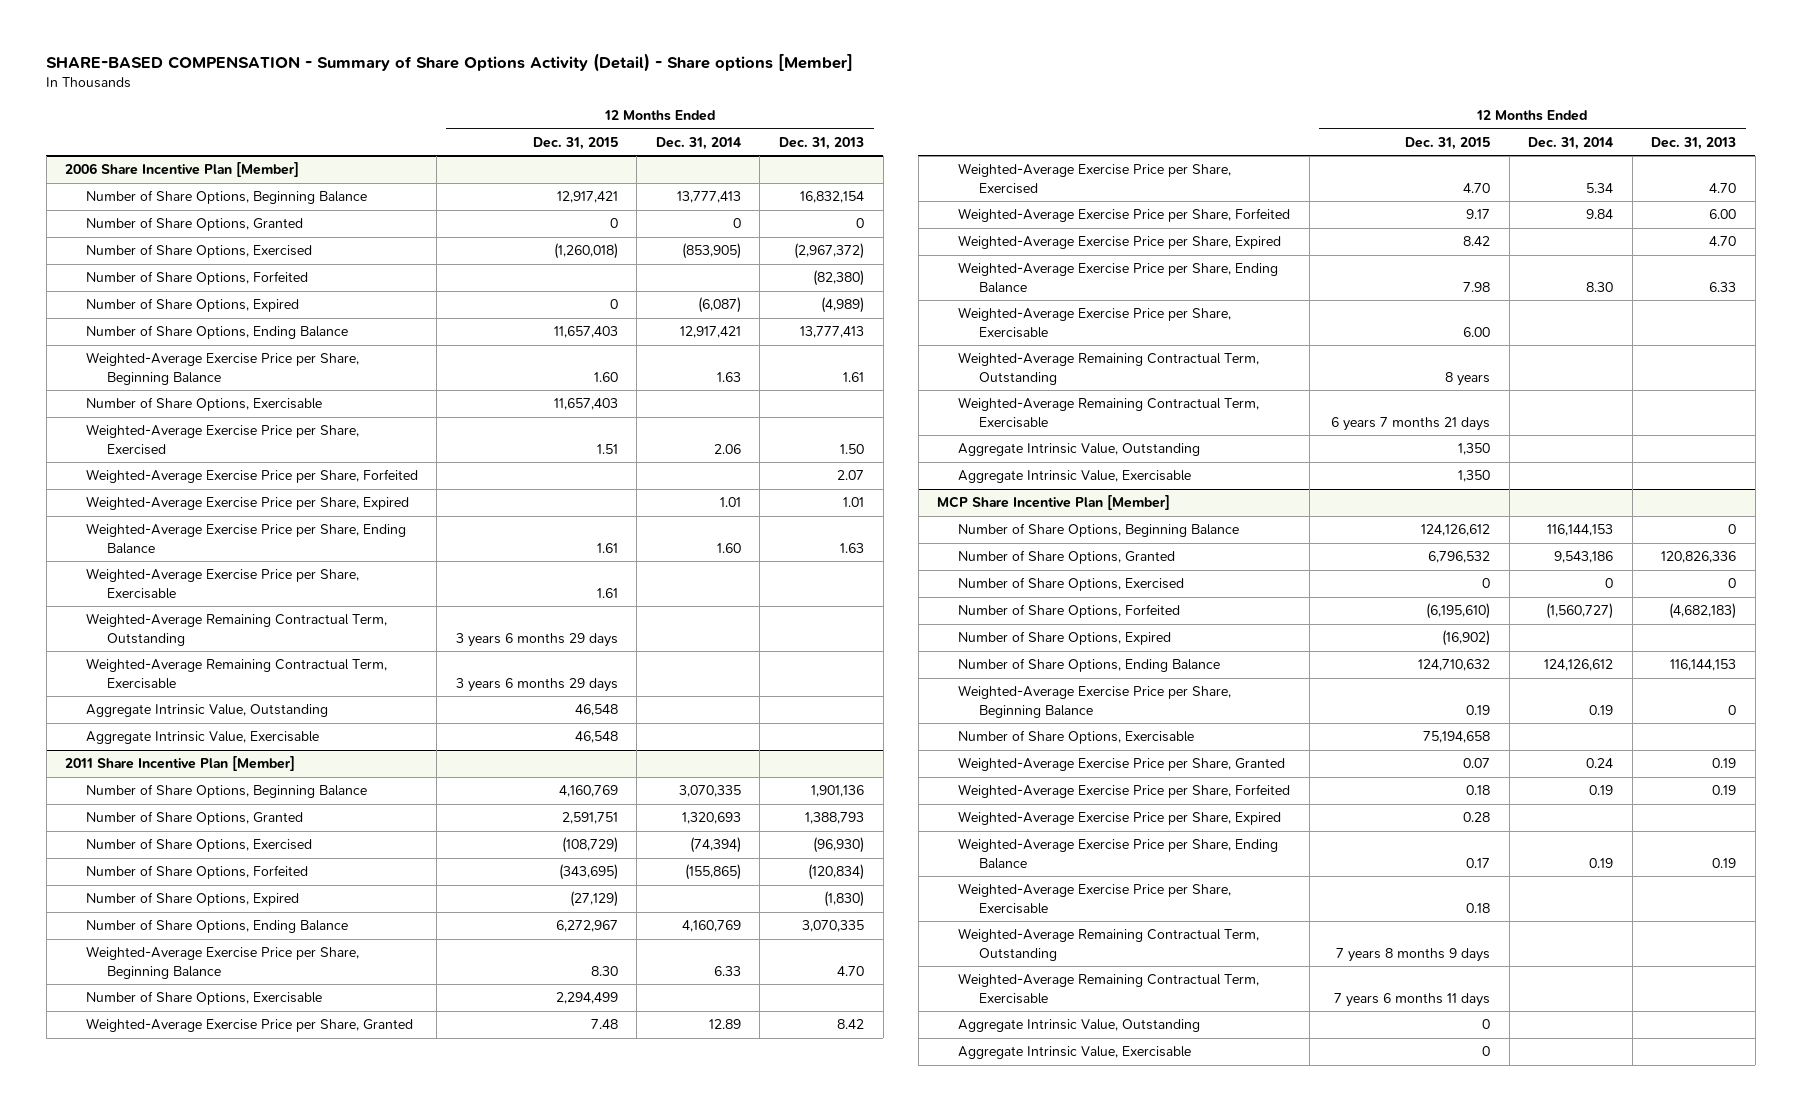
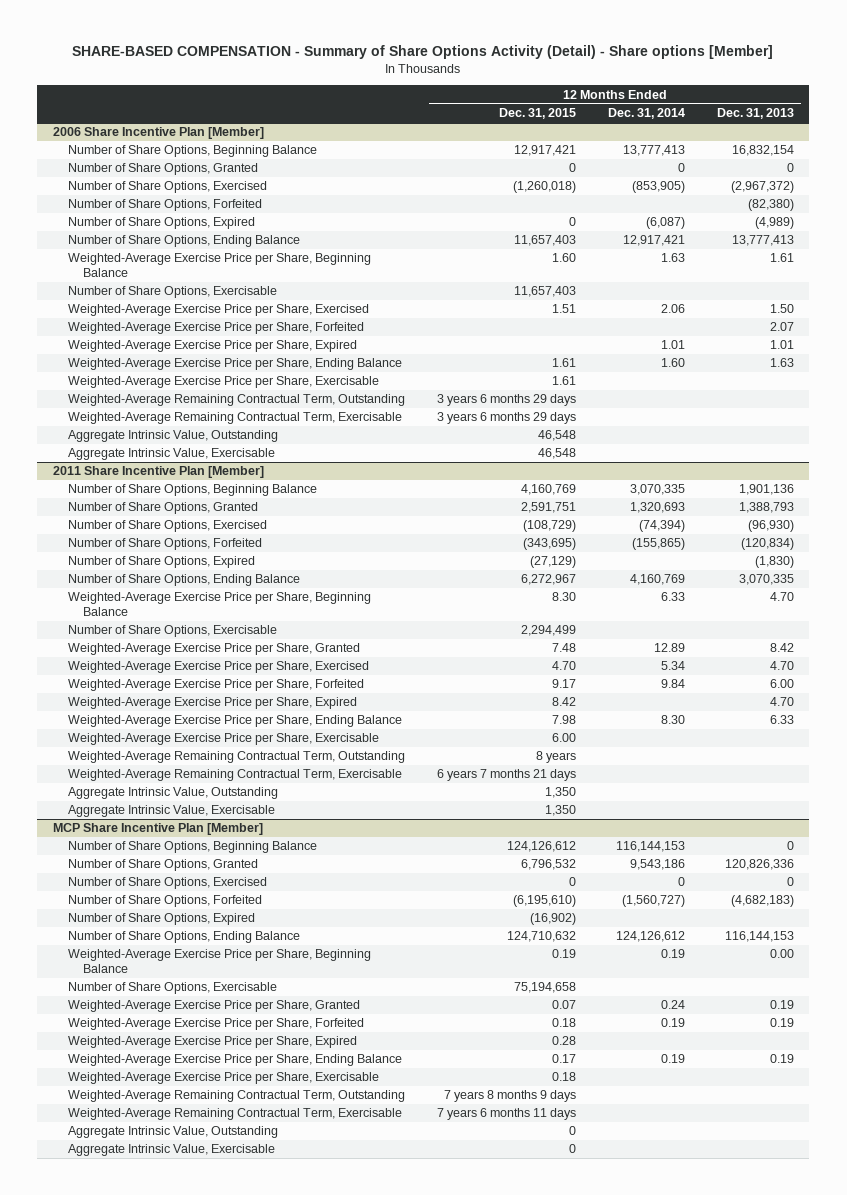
[1728,704,1737,715] 0 -> [769,949,794,959] 0.00

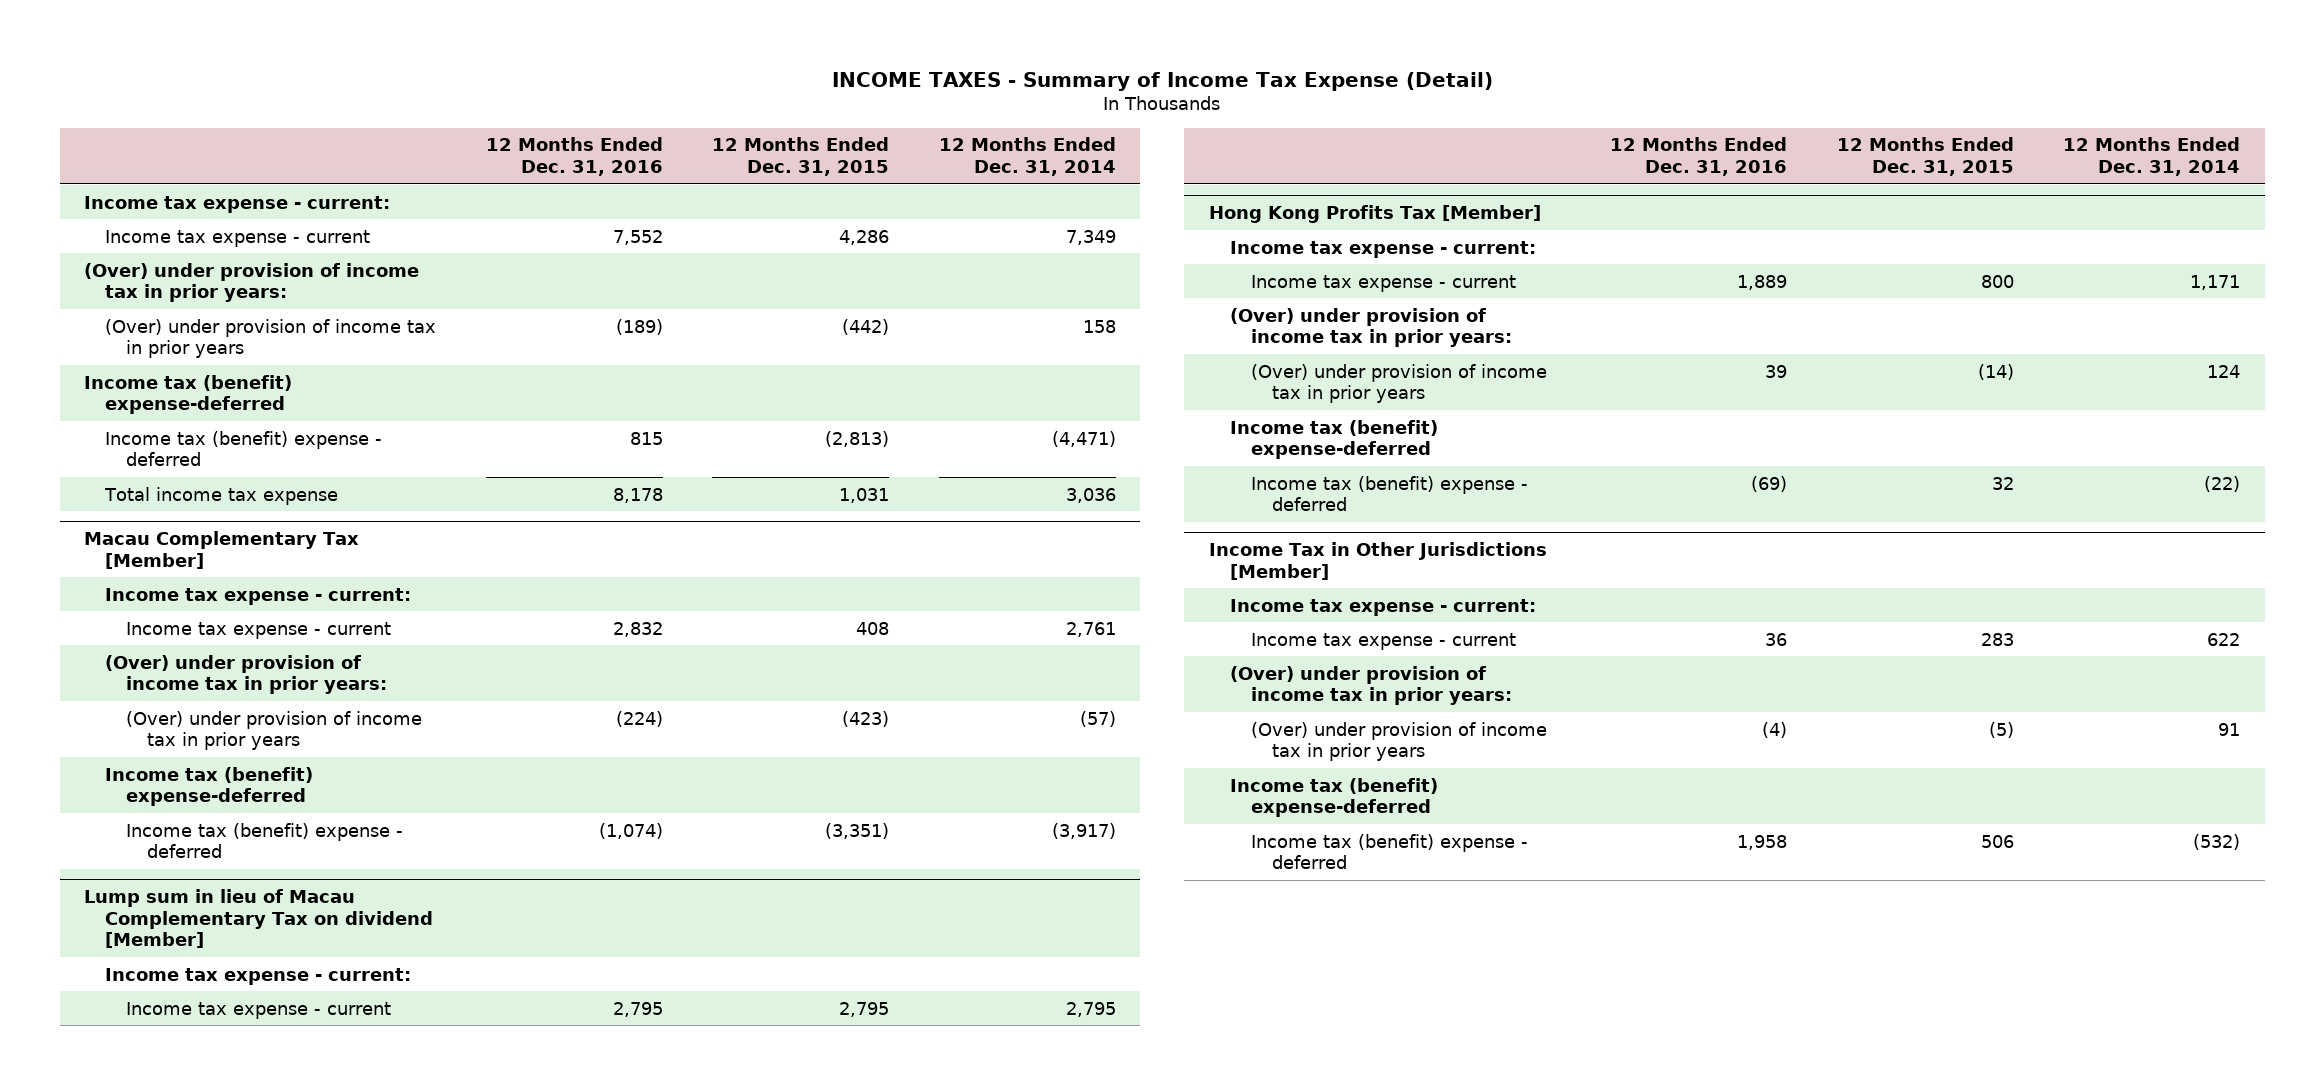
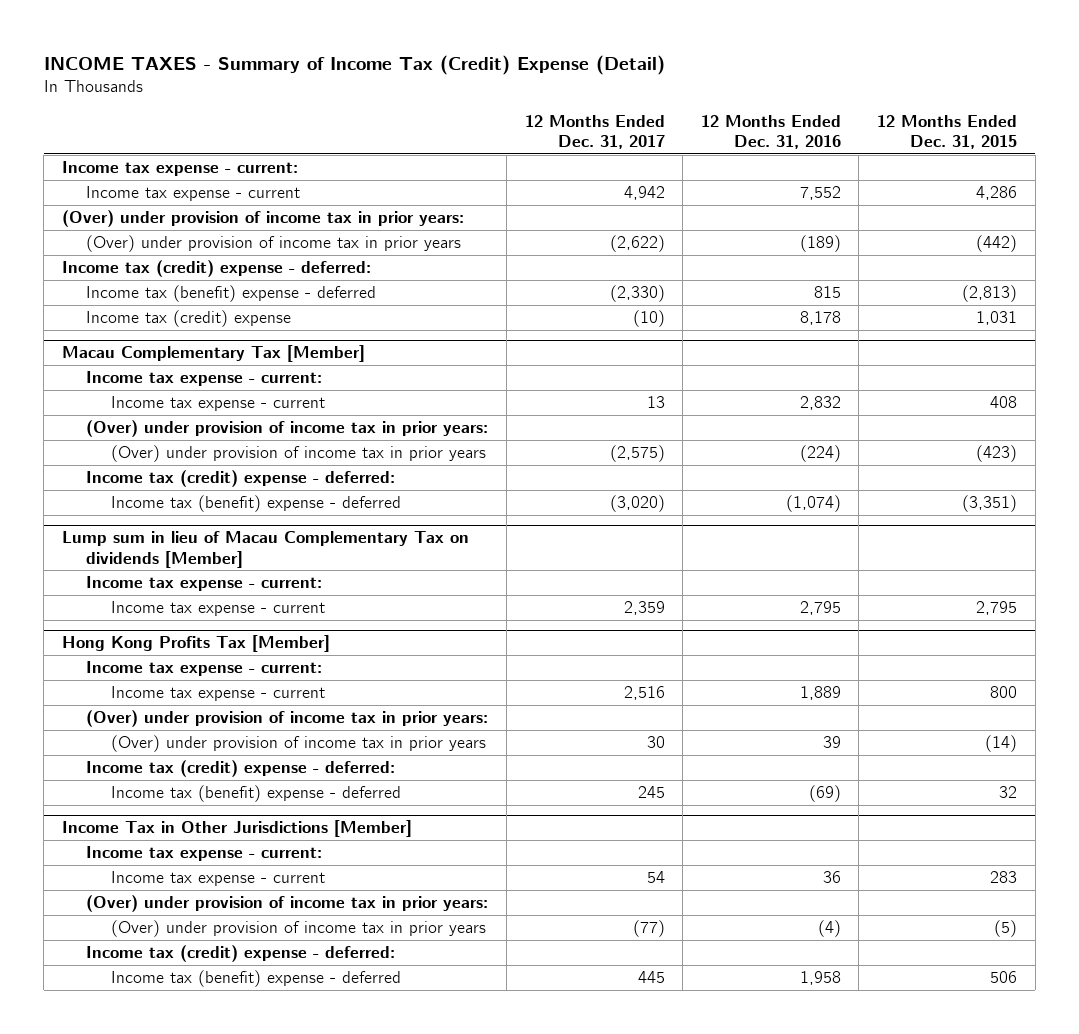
[832,71,1494,91] INCOME TAXES - Summary of Income Tax Expense (Detail) -> [43,54,665,75] INCOME TAXES - Summary of Income Tax (Credit) Expense (Detail)
[938,137,1116,176] 12 Months Ended Dec. 31, 2014 -> none
none -> [524,114,665,150] 12 Months Ended Dec. 31, 2017
[84,374,293,414] Income tax (benefit) expense-deferred -> [61,260,371,278] Income tax (credit) expense - deferred:
[104,486,339,505] Total income tax expense -> [86,310,292,328] Income tax (credit) expense
[105,766,314,806] Income tax (benefit) expense-deferred -> [86,470,396,488] Income tax (credit) expense - deferred:
[84,889,434,948] Lump sum in lieu of Macau Complementary Tax on dividend [Member] -> [61,531,469,568] Lump sum in lieu of Macau Complementary Tax on dividends [Member]
[1229,419,1438,459] Income tax (benefit) expense-deferred -> [86,760,396,778] Income tax (credit) expense - deferred:
[1229,777,1438,817] Income tax (benefit) expense-deferred -> [86,945,396,963] Income tax (credit) expense - deferred:

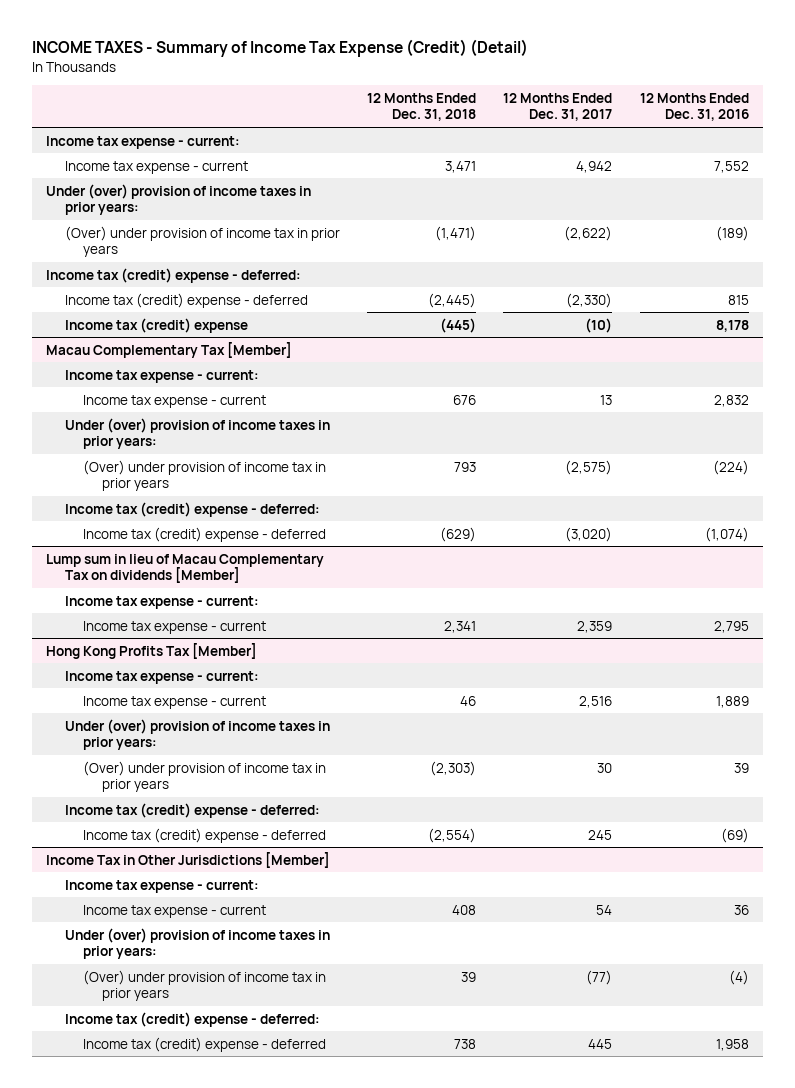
[43,54,665,75] INCOME TAXES - Summary of Income Tax (Credit) Expense (Detail) -> [32,39,529,58] INCOME TAXES - Summary of Income Tax Expense (Credit) (Detail)
[876,114,1017,150] 12 Months Ended Dec. 31, 2015 -> none
none -> [367,92,477,122] 12 Months Ended Dec. 31, 2018
[61,210,464,228] (Over) under provision of income tax in prior years: -> [45,183,311,216] Under (over) provision of income taxes in prior years:
[86,285,377,303] Income tax (benefit) expense - deferred -> [64,292,308,308] Income tax (credit) expense - deferred
[86,420,489,438] (Over) under provision of income tax in prior years: -> [64,417,330,450] Under (over) provision of income taxes in prior years:
[111,495,402,513] Income tax (benefit) expense - deferred -> [83,526,327,542] Income tax (credit) expense - deferred
[86,710,489,728] (Over) under provision of income tax in prior years: -> [64,718,330,751] Under (over) provision of income taxes in prior years:
[111,785,402,803] Income tax (benefit) expense - deferred -> [83,827,327,843] Income tax (credit) expense - deferred
[86,895,489,913] (Over) under provision of income tax in prior years: -> [64,927,330,960] Under (over) provision of income taxes in prior years:
[111,970,402,988] Income tax (benefit) expense - deferred -> [83,1036,327,1052] Income tax (credit) expense - deferred

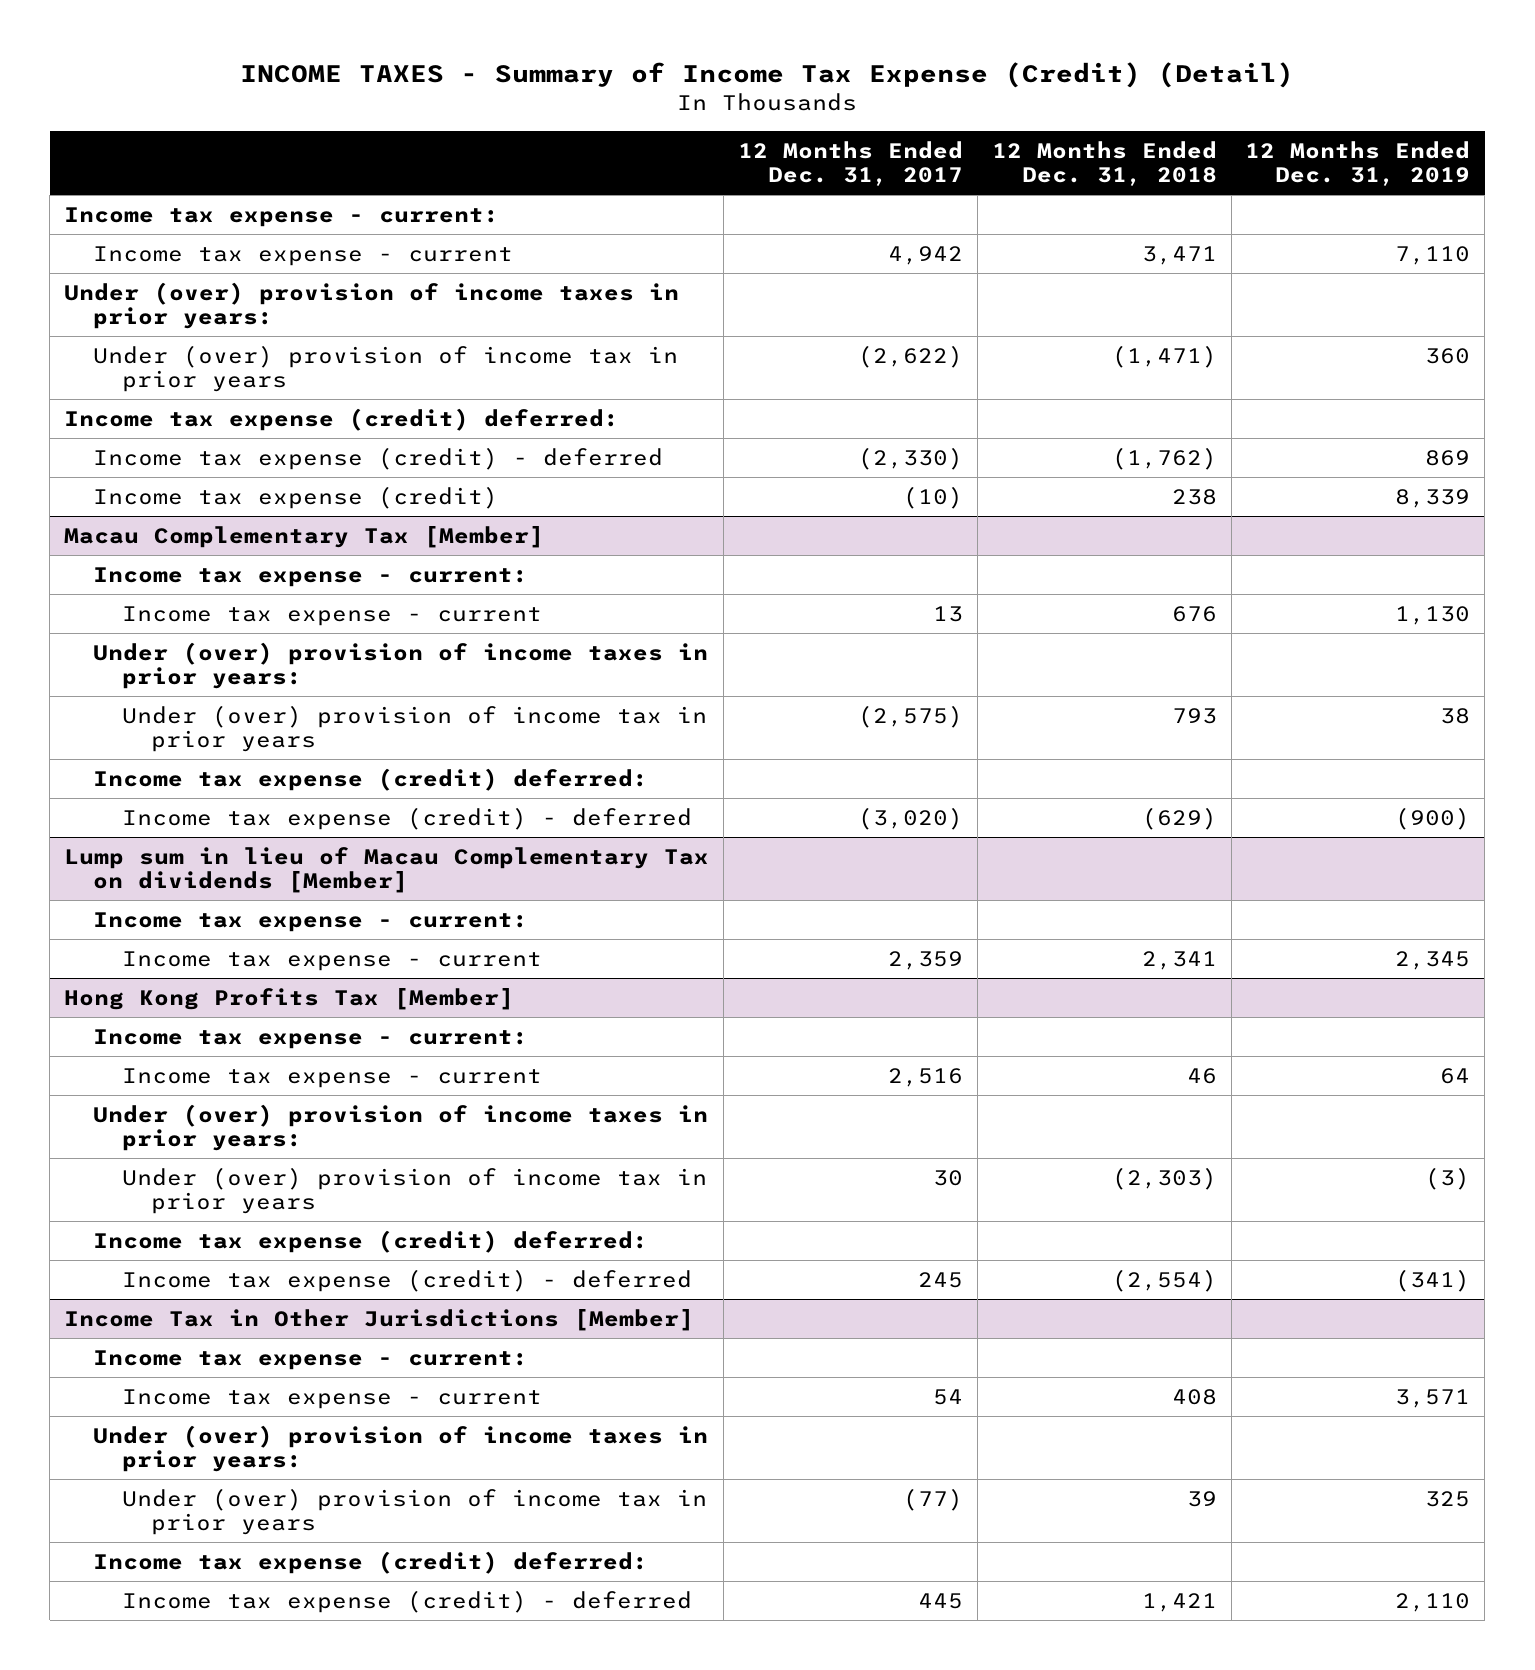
[639,92,749,122] 12 Months Ended Dec. 31, 2016 -> none
none -> [1245,140,1471,186] 12 Months Ended Dec. 31, 2019
[64,225,340,258] (Over) under provision of income tax in prior years -> [93,344,679,392] Under (over) provision of income tax in prior years
[45,267,301,283] Income tax (credit) expense - deferred: -> [64,407,620,431] Income tax expense (credit) deferred:
[64,292,308,308] Income tax (credit) expense - deferred -> [93,446,664,470] Income tax expense (credit) - deferred
[428,292,477,308] (2,445) -> [1111,446,1217,470] (1,762)
[64,317,248,333] Income tax (credit) expense -> [93,485,499,509] Income tax expense (credit)
[440,317,477,333] (445) -> [1171,488,1217,505] 238
[83,459,327,492] (Over) under provision of income tax in prior years -> [122,704,708,752] Under (over) provision of income tax in prior years
[64,501,320,517] Income tax (credit) expense - deferred: -> [93,767,649,791] Income tax expense (credit) deferred:
[83,526,327,542] Income tax (credit) expense - deferred -> [122,806,693,830] Income tax expense (credit) - deferred
[83,760,327,793] (Over) under provision of income tax in prior years -> [122,1166,708,1214] Under (over) provision of income tax in prior years
[64,802,320,818] Income tax (credit) expense - deferred: -> [93,1229,649,1253] Income tax expense (credit) deferred:
[83,827,327,843] Income tax (credit) expense - deferred -> [122,1268,693,1292] Income tax expense (credit) - deferred
[83,969,327,1002] (Over) under provision of income tax in prior years -> [122,1487,708,1535] Under (over) provision of income tax in prior years
[64,1011,320,1027] Income tax (credit) expense - deferred: -> [93,1550,649,1574] Income tax expense (credit) deferred:
[83,1036,327,1052] Income tax (credit) expense - deferred -> [122,1589,693,1613] Income tax expense (credit) - deferred
[454,1038,477,1049] 738 -> [1141,1592,1217,1612] 1,421

